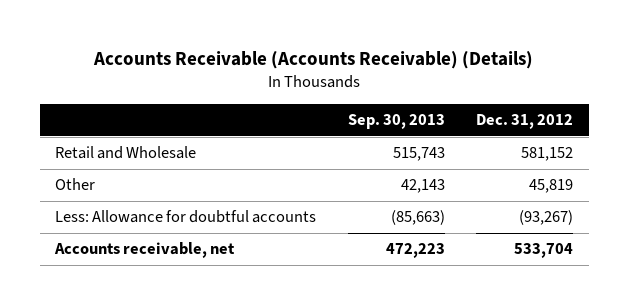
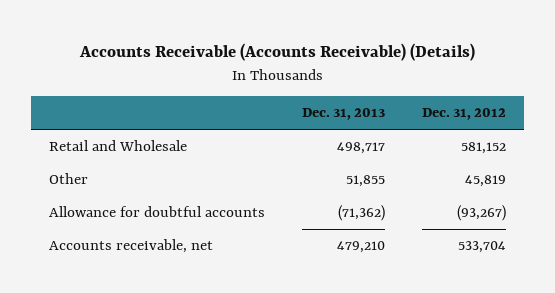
[347,113,445,129] Sep. 30, 2013 -> none
none -> [302,108,386,121] Dec. 31, 2013
[55,210,317,224] Less: Allowance for doubtful accounts -> [49,206,266,218] Allowance for doubtful accounts

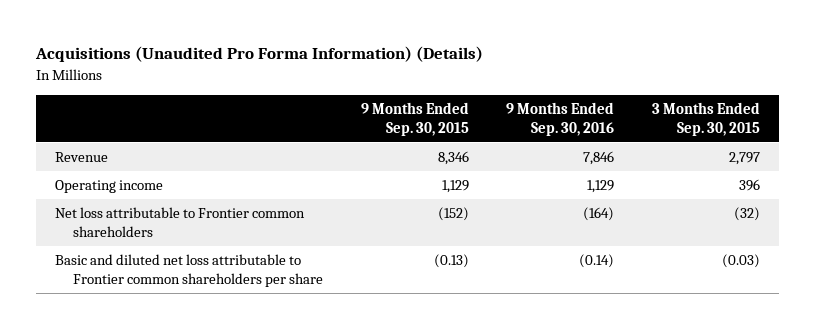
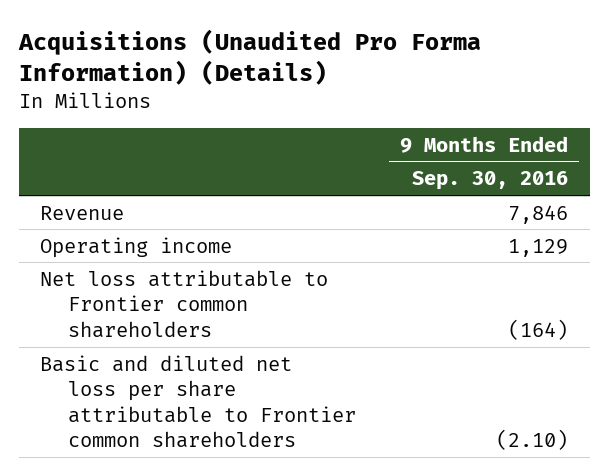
[360,101,469,136] 9 Months Ended Sep. 30, 2015 -> none
[651,101,760,136] 3 Months Ended Sep. 30, 2015 -> none
[54,254,324,288] Basic and diluted net loss attributable to Frontier common shareholders per share -> [40,354,357,449] Basic and diluted net loss per share attributable to Frontier common shareholders
[579,254,615,269] (0.14) -> [496,429,569,451] (2.10)

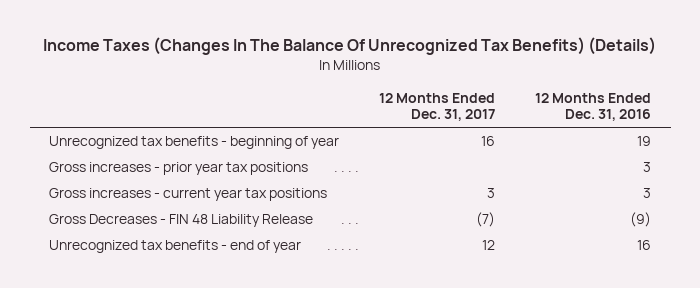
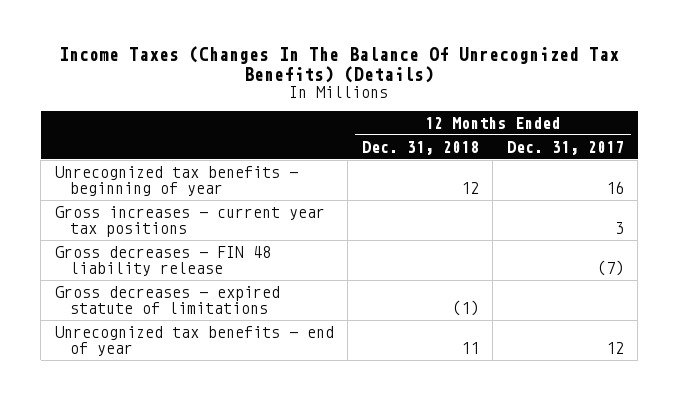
[535,92,652,122] 12 Months Ended Dec. 31, 2016 -> none
none -> [361,140,479,155] Dec. 31, 2018
[49,162,309,176] Gross increases - prior year tax positions -> none
[49,214,314,228] Gross Decreases - FIN 48 Liability Release -> [54,245,271,277] Gross decreases - FIN 48 liability release
none -> [54,285,280,315] Gross decreases - expired statute of limitations

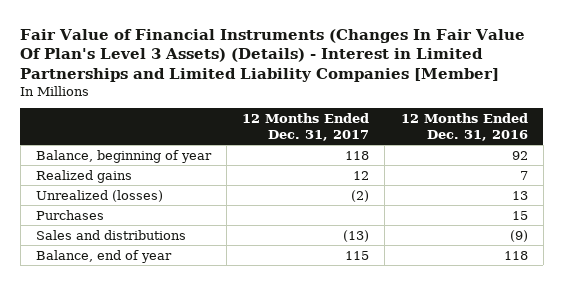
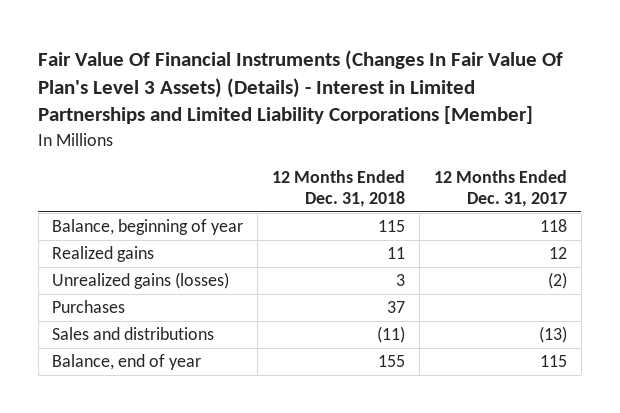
[20,28,526,82] Fair Value of Financial Instruments (Changes In Fair Value Of Plan's Level 3 Assets) (Details) - Interest in Limited Partnerships and Limited Liability Companies [Member] -> [38,49,564,125] Fair Value Of Financial Instruments (Changes In Fair Value Of Plan's Level 3 Assets) (Details) - Interest in Limited Partnerships and Limited Liability Corporations [Member]
[400,112,528,141] 12 Months Ended Dec. 31, 2016 -> none
none -> [272,169,406,208] 12 Months Ended Dec. 31, 2018
[35,189,163,202] Unrealized (losses) -> [52,272,230,290] Unrealized gains (losses)

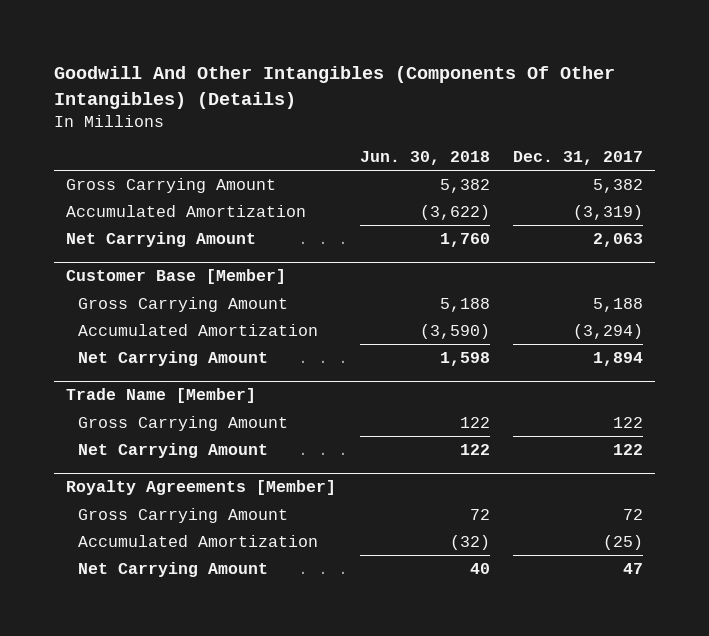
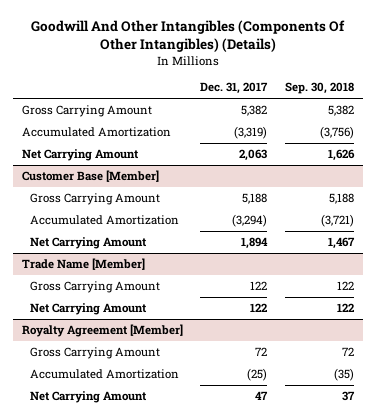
[359,150,490,165] Jun. 30, 2018 -> none
none -> [284,82,354,95] Sep. 30, 2018
[65,480,336,496] Royalty Agreements [Member] -> [21,324,183,338] Royalty Agreement [Member]

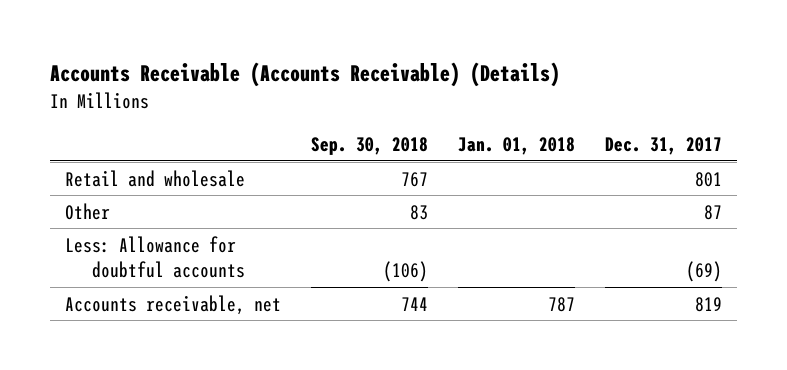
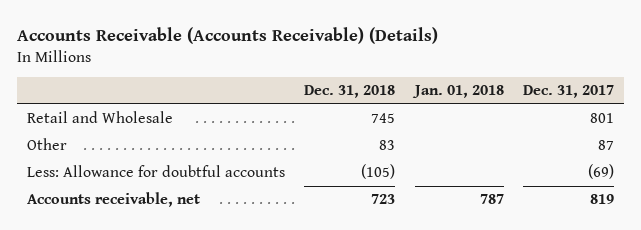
[311,137,429,156] Sep. 30, 2018 -> none
none -> [304,85,396,99] Dec. 31, 2018
[65,169,246,187] Retail and wholesale -> [26,111,173,124] Retail and Wholesale

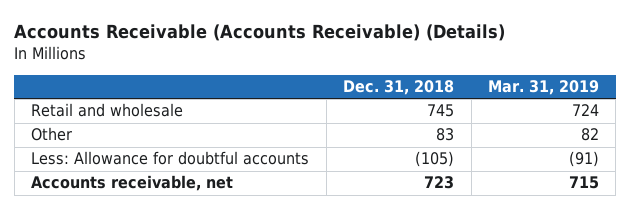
[411,85,504,99] Jan. 01, 2018 -> none
[523,85,615,99] Dec. 31, 2017 -> none
none -> [487,80,599,96] Mar. 31, 2019
[26,111,173,124] Retail and Wholesale -> [31,103,184,118] Retail and wholesale

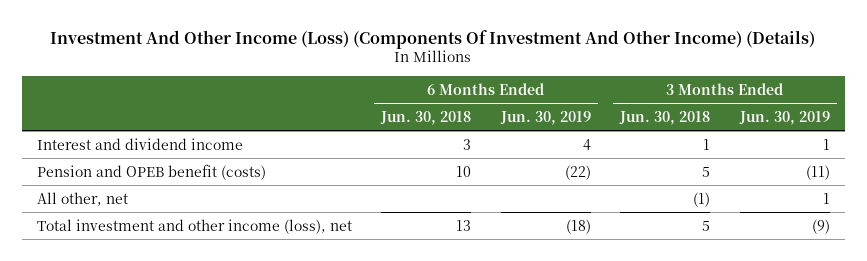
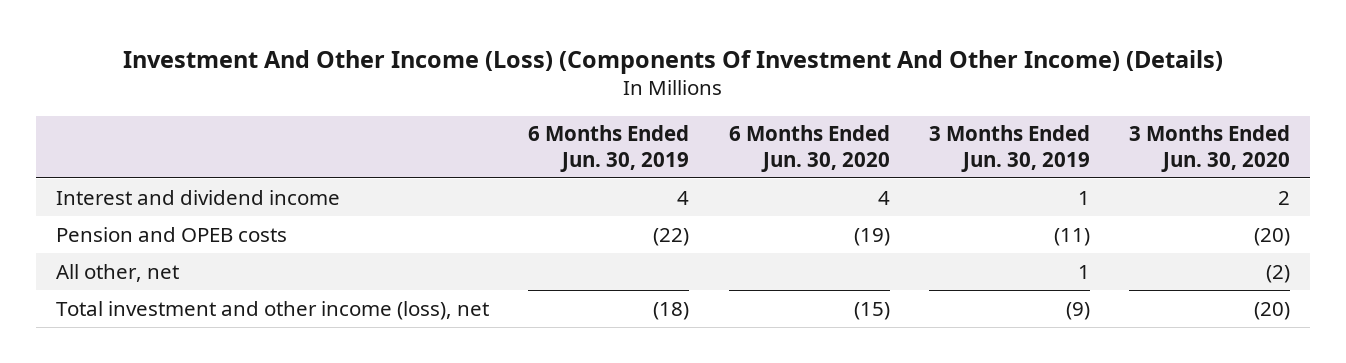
[380,110,472,125] Jun. 30, 2018 -> none
[619,110,711,125] Jun. 30, 2018 -> none
none -> [728,125,890,172] 6 Months Ended Jun. 30, 2020
none -> [1129,125,1291,172] 3 Months Ended Jun. 30, 2020
[36,163,266,180] Pension and OPEB benefit (costs) -> [55,226,287,242] Pension and OPEB costs

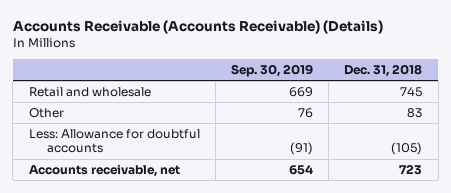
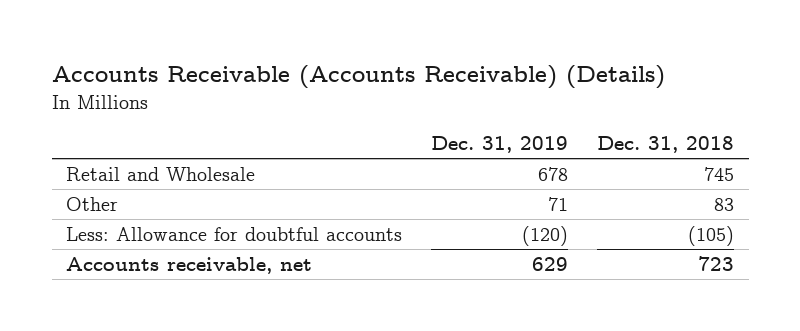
[230,63,313,77] Sep. 30, 2019 -> none
none -> [431,136,569,154] Dec. 31, 2019
[28,86,151,97] Retail and wholesale -> [66,166,256,181] Retail and Wholesale

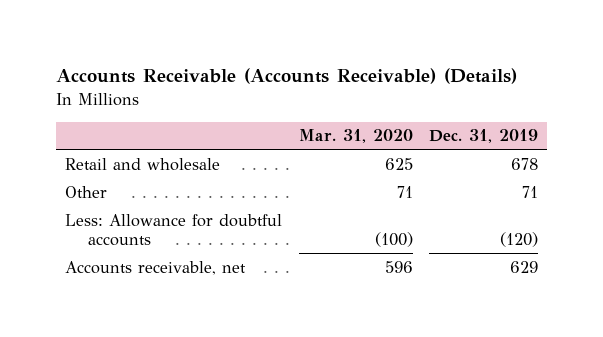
[597,136,735,154] Dec. 31, 2018 -> none
none -> [298,129,413,144] Mar. 31, 2020
[66,166,256,181] Retail and Wholesale -> [64,157,220,171] Retail and wholesale

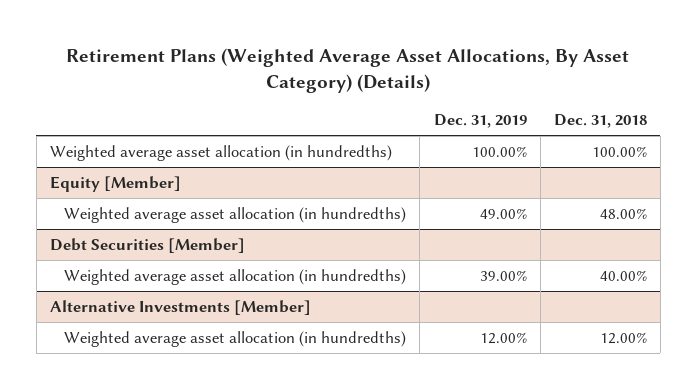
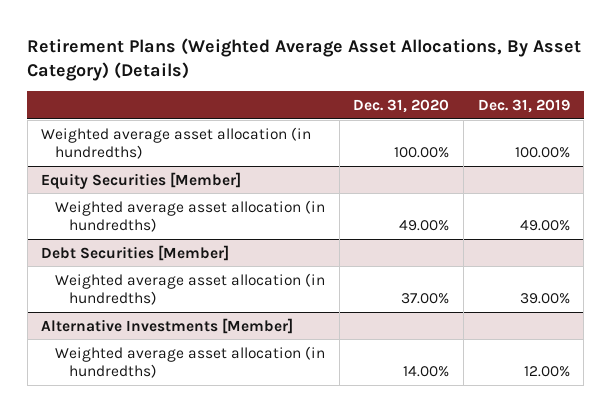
[553,114,647,129] Dec. 31, 2018 -> none
none -> [353,98,450,113] Dec. 31, 2020
[49,175,181,192] Equity [Member] -> [41,171,242,189] Equity Securities [Member]

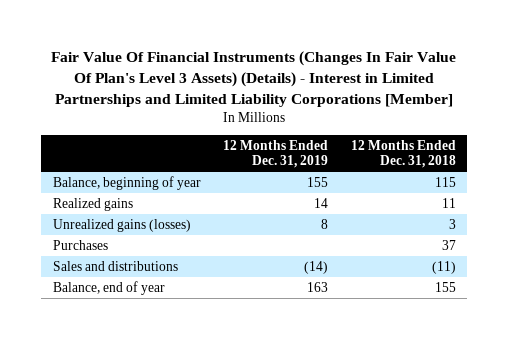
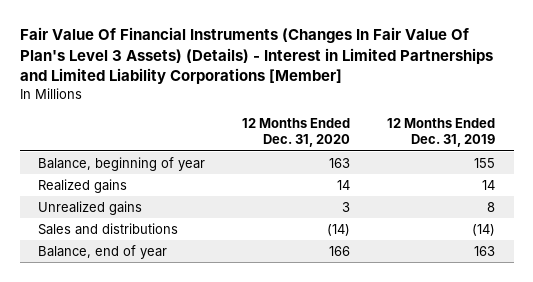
[350,139,456,169] 12 Months Ended Dec. 31, 2018 -> none
none -> [242,117,351,148] 12 Months Ended Dec. 31, 2020
[52,239,108,250] Purchases -> none
[52,218,191,232] Unrealized gains (losses) -> [38,201,143,216] Unrealized gains

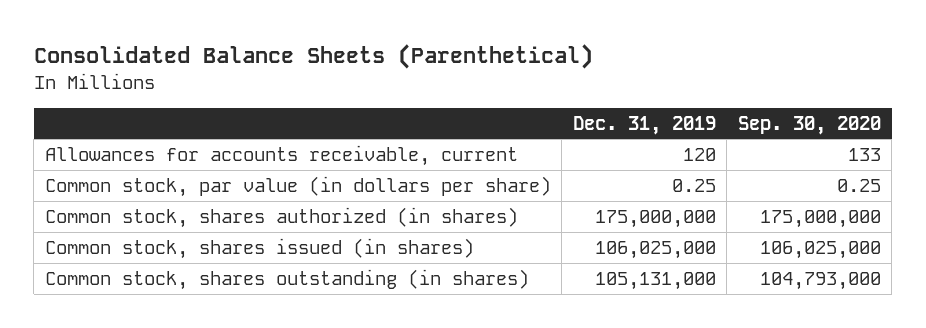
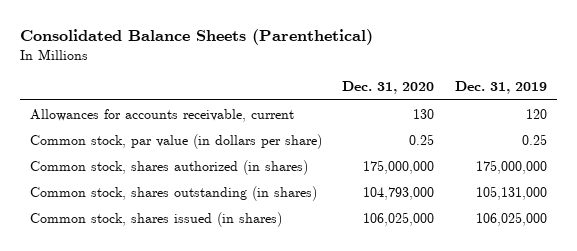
[737,115,881,135] Sep. 30, 2020 -> none
none -> [342,81,435,95] Dec. 31, 2020
[44,237,474,259] Common stock, shares issued (in shares) -> [30,211,283,227] Common stock, shares issued (in shares)

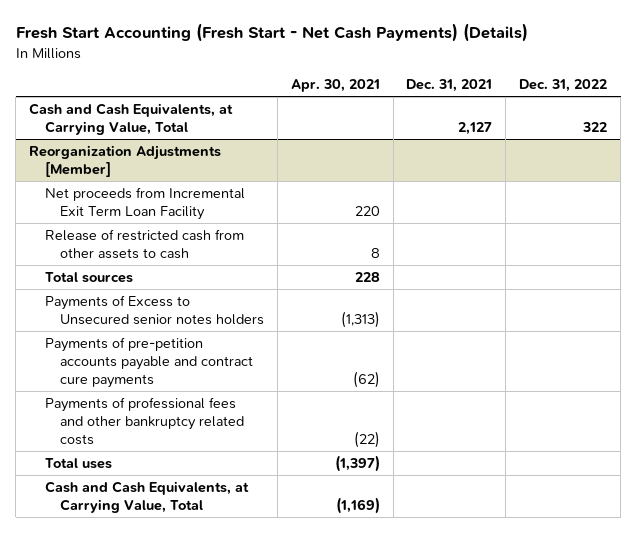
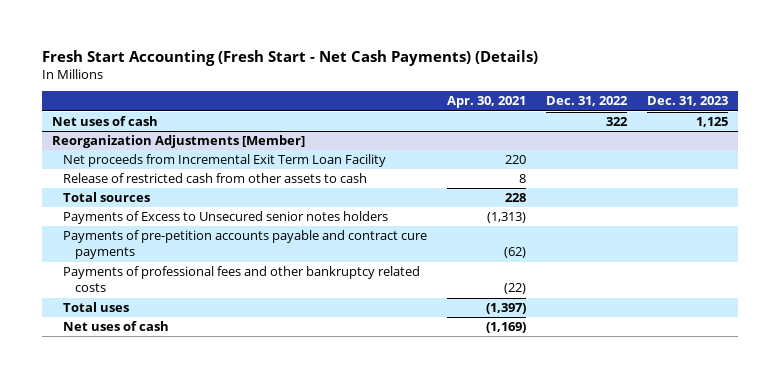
[406,79,493,93] Dec. 31, 2021 -> none
none -> [646,96,728,107] Dec. 31, 2023
[29,103,234,136] Cash and Cash Equivalents, at Carrying Value, Total -> [52,116,159,127] Net uses of cash
[44,481,249,514] Cash and Cash Equivalents, at Carrying Value, Total -> [63,321,170,332] Net uses of cash

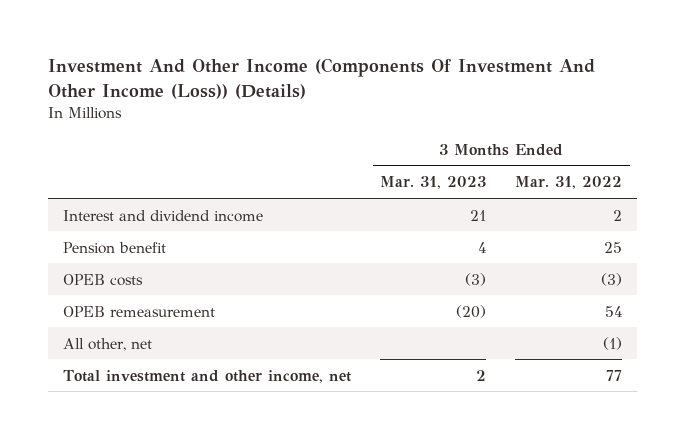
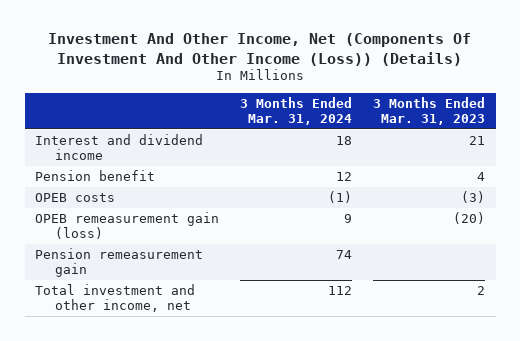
[48,58,596,99] Investment And Other Income (Components Of Investment And Other Income (Loss)) (Details) -> [48,33,472,66] Investment And Other Income, Net (Components Of Investment And Other Income (Loss)) (Details)
[515,176,623,190] Mar. 31, 2022 -> none
none -> [240,97,353,125] 3 Months Ended Mar. 31, 2024
[62,337,152,351] All other, net -> none
[62,305,215,317] OPEB remeasurement -> [35,212,220,239] OPEB remeasurement gain (loss)
none -> [35,248,204,277] Pension remeasurement gain

